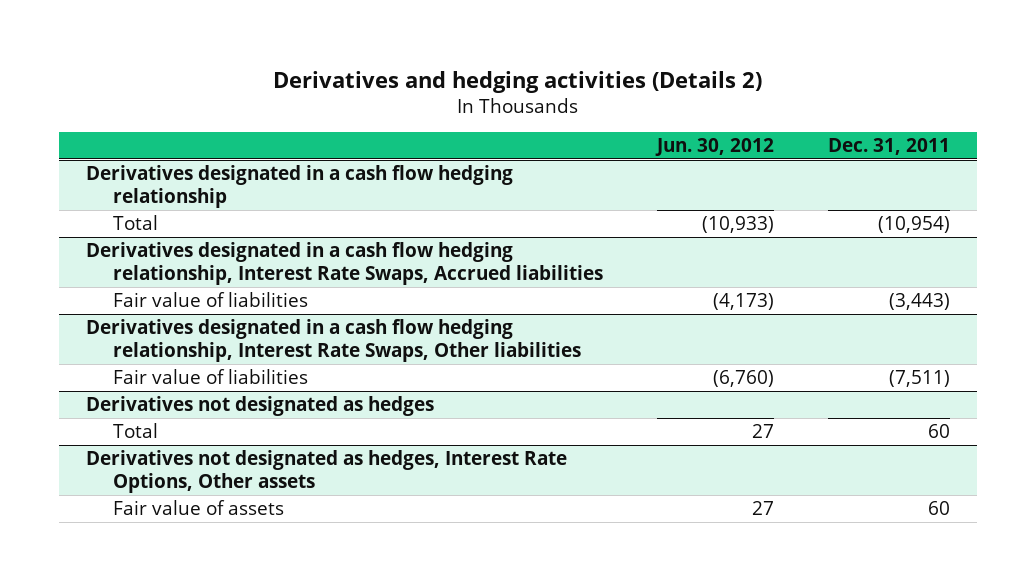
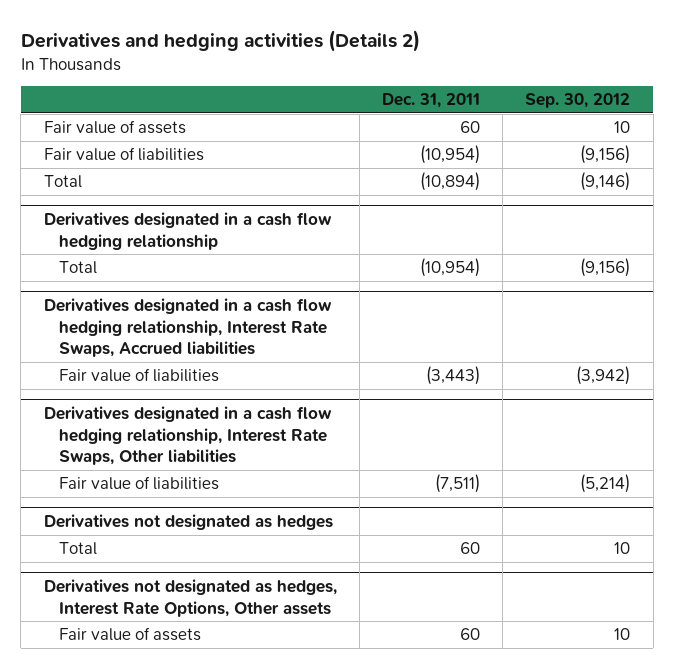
[655,137,775,156] Jun. 30, 2012 -> none
none -> [525,93,631,109] Sep. 30, 2012
none -> [43,120,186,135] Fair value of assets
none -> [43,147,204,162] Fair value of liabilities
none -> [43,175,82,189] Total

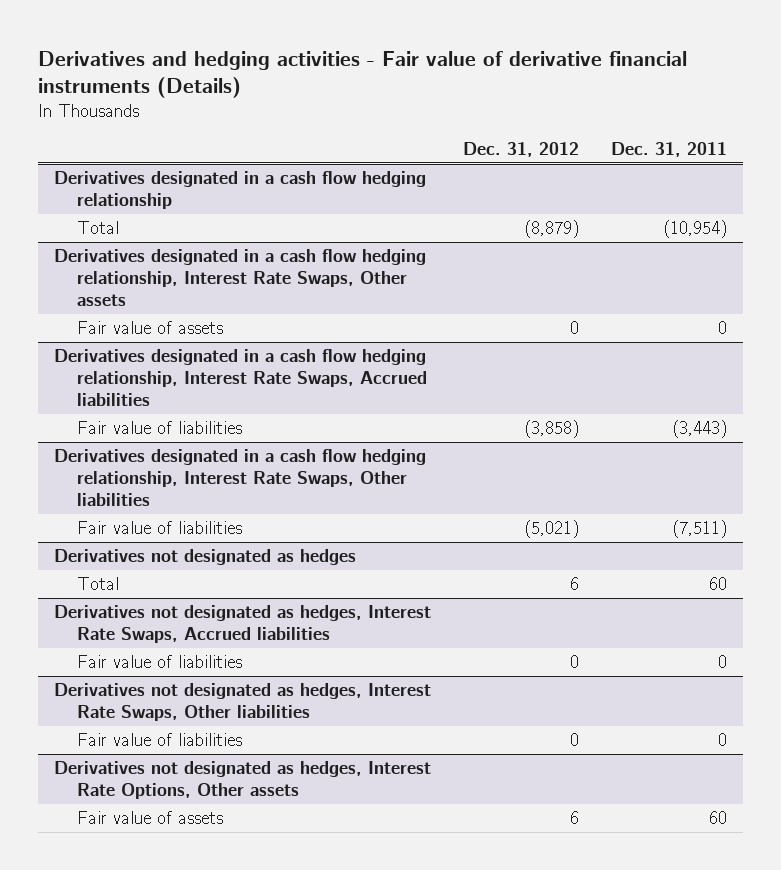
[20,29,420,52] Derivatives and hedging activities (Details 2) -> [38,50,688,99] Derivatives and hedging activities - Fair value of derivative financial instruments (Details)
[525,93,631,109] Sep. 30, 2012 -> none
none -> [463,141,580,157] Dec. 31, 2012
[43,120,186,135] Fair value of assets -> none
[43,147,204,162] Fair value of liabilities -> none
[43,175,82,189] Total -> none
none -> [54,249,427,307] Derivatives designated in a cash flow hedging relationship, Interest Rate Swaps, Other assets
none -> [76,321,223,335] Fair value of assets
none -> [54,605,432,644] Derivatives not designated as hedges, Interest Rate Swaps, Accrued liabilities
none -> [76,655,242,669] Fair value of liabilities
none -> [54,683,432,722] Derivatives not designated as hedges, Interest Rate Swaps, Other liabilities
none -> [76,733,242,747] Fair value of liabilities

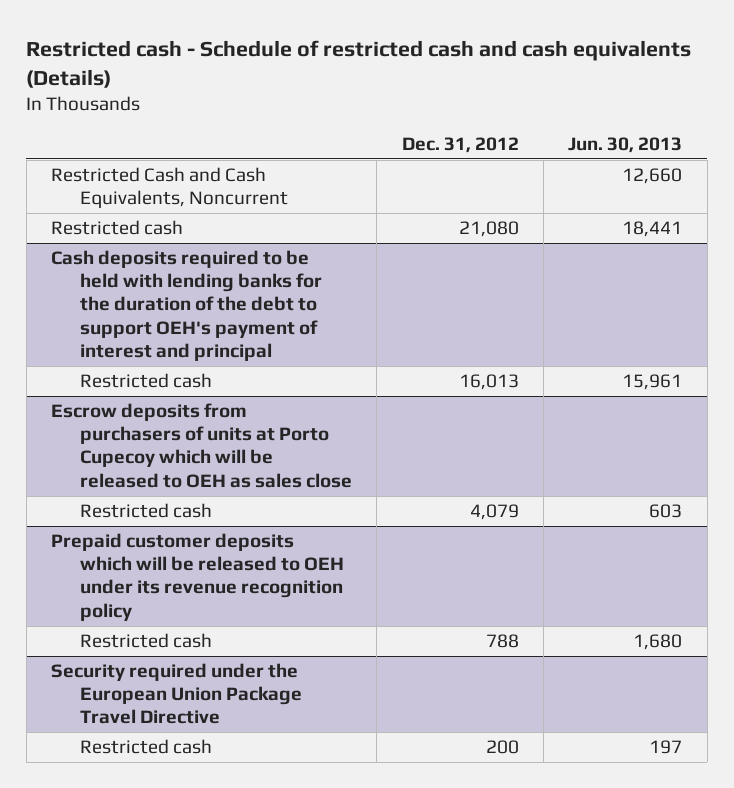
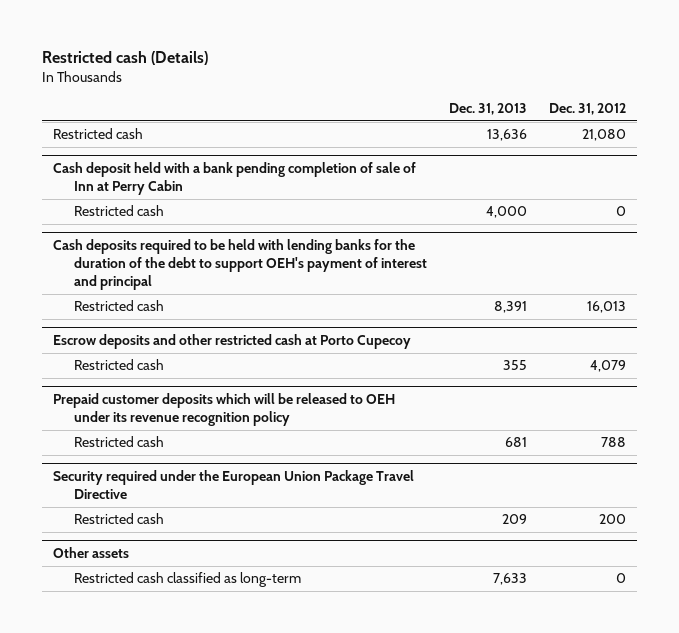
[26,39,692,88] Restricted cash - Schedule of restricted cash and cash equivalents (Details) -> [41,51,208,66] Restricted cash (Details)
[568,137,683,154] Jun. 30, 2013 -> none
none -> [449,103,528,116] Dec. 31, 2013
[51,167,288,209] Restricted Cash and Cash Equivalents, Noncurrent -> none
none -> [52,162,416,196] Cash deposit held with a bank pending completion of sale of Inn at Perry Cabin
none -> [74,205,165,217] Restricted cash
[51,403,352,488] Escrow deposits from purchasers of units at Porto Cupecoy which will be released to OEH as sales close -> none
none -> [52,334,411,350] Escrow deposits and other restricted cash at Porto Cupecoy
none -> [52,547,129,559] Other assets
none -> [74,572,302,588] Restricted cash classified as long-term

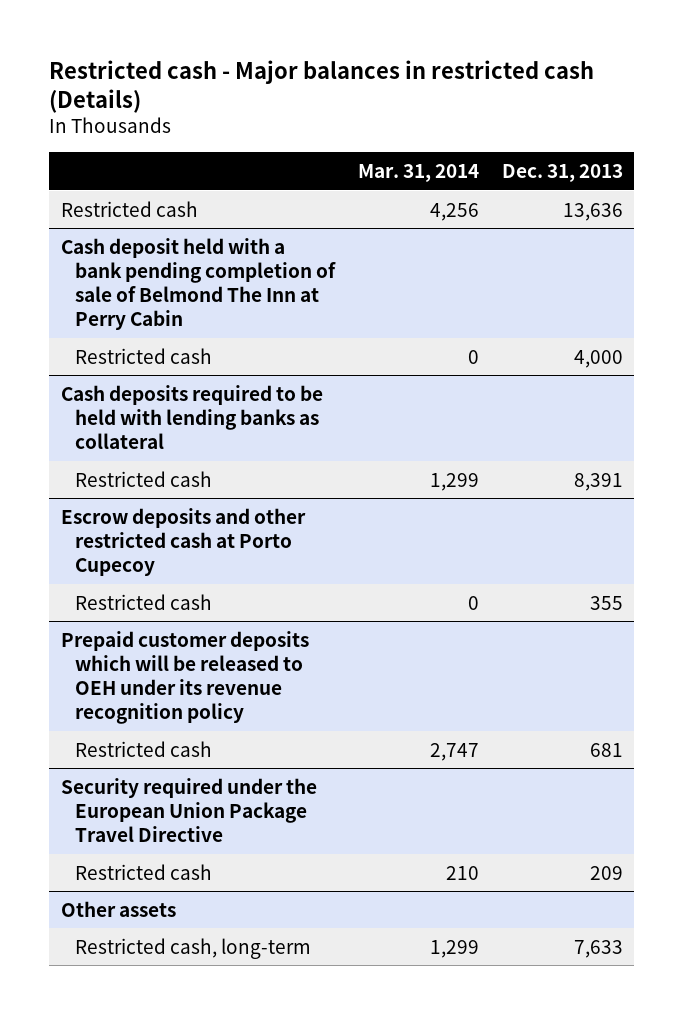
[41,51,208,66] Restricted cash (Details) -> [49,59,595,113] Restricted cash - Major balances in restricted cash (Details)
[548,103,626,116] Dec. 31, 2012 -> none
none -> [357,163,479,182] Mar. 31, 2014
[52,162,416,196] Cash deposit held with a bank pending completion of sale of Inn at Perry Cabin -> [60,237,336,331] Cash deposit held with a bank pending completion of sale of Belmond The Inn at Perry Cabin
[52,239,428,291] Cash deposits required to be held with lending banks for the duration of the debt to support OEH's payment of interest and principal -> none
none -> [60,384,323,450] Cash deposits required to be held with lending banks as collateral
[74,572,302,588] Restricted cash classified as long-term -> [74,937,311,959] Restricted cash, long-term

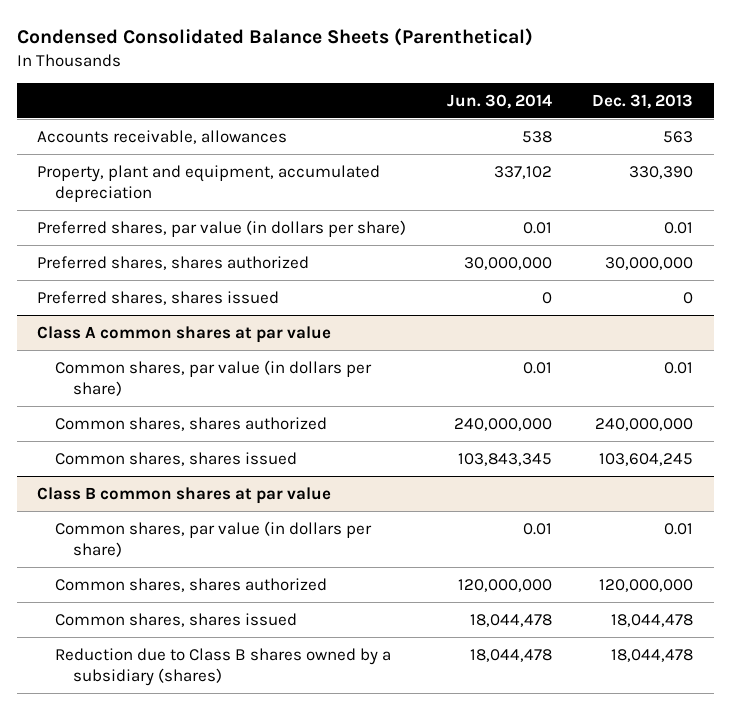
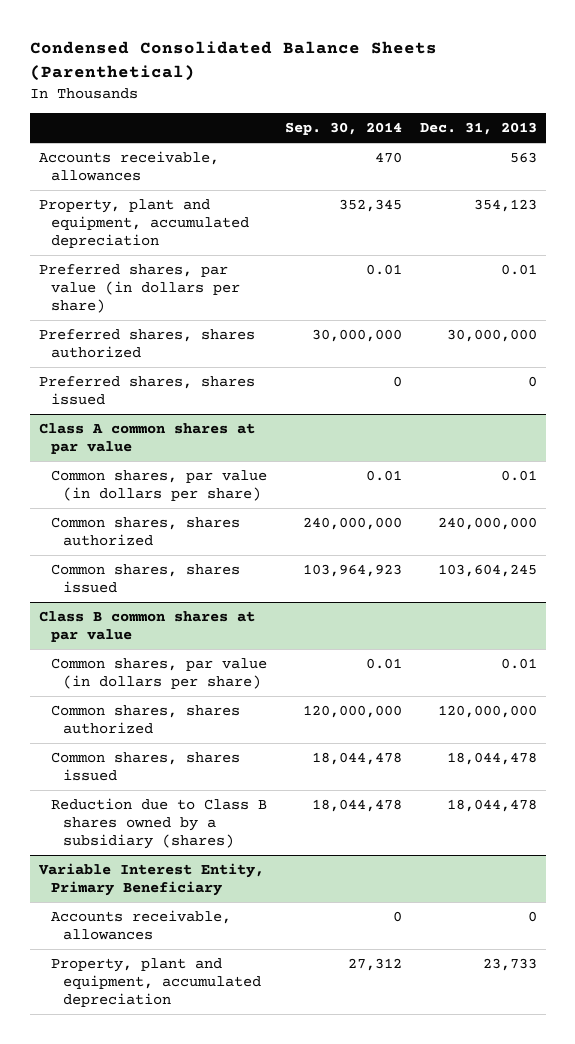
[446,93,552,109] Jun. 30, 2014 -> none
none -> [284,122,402,136] Sep. 30, 2014
[629,165,694,179] 330,390 -> [473,199,537,213] 354,123
none -> [37,863,264,896] Variable Interest Entity, Primary Beneficiary
none -> [50,910,231,940] Accounts receivable, allowances
none -> [50,958,261,1007] Property, plant and equipment, accumulated depreciation

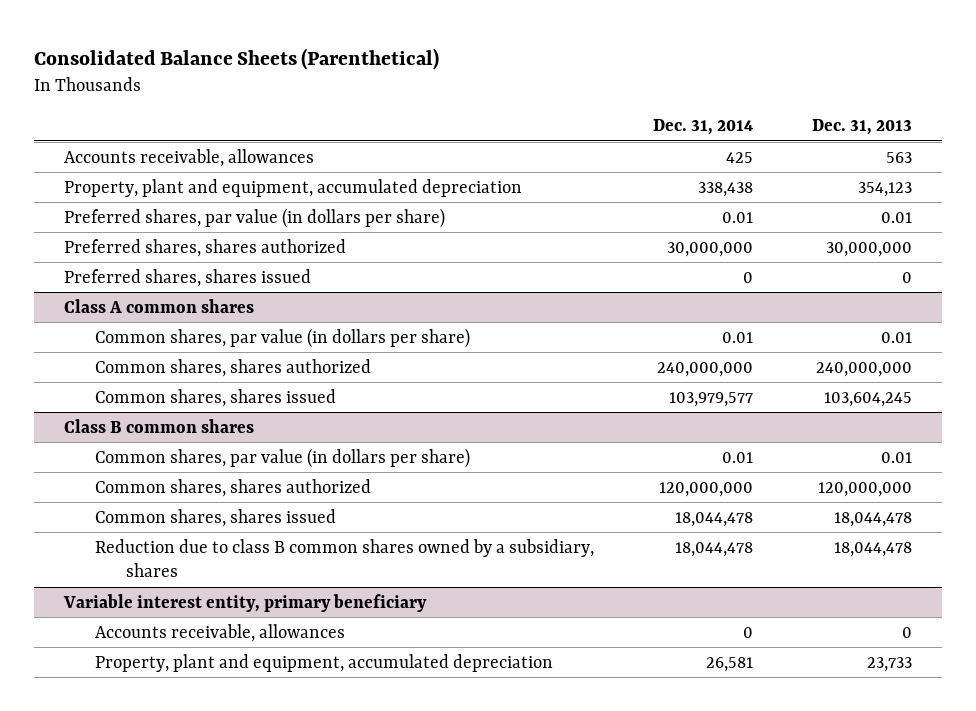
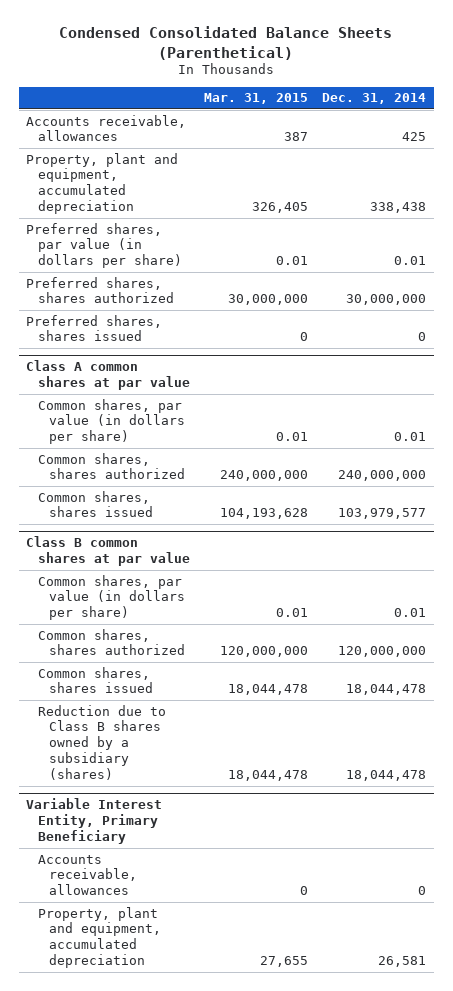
[33,47,439,70] Consolidated Balance Sheets (Parenthetical) -> [59,26,393,60] Condensed Consolidated Balance Sheets (Parenthetical)
[812,119,913,136] Dec. 31, 2013 -> none
none -> [204,93,309,105] Mar. 31, 2015
[63,298,254,313] Class A common shares -> [26,360,190,391] Class A common shares at par value
[63,418,254,433] Class B common shares -> [26,536,190,567] Class B common shares at par value
[94,538,594,578] Reduction due to class B common shares owned by a subsidiary, shares -> [37,704,166,781] Reduction due to Class B shares owned by a subsidiary (shares)
[62,593,427,612] Variable interest entity, primary beneficiary -> [26,798,163,845] Variable Interest Entity, Primary Beneficiary

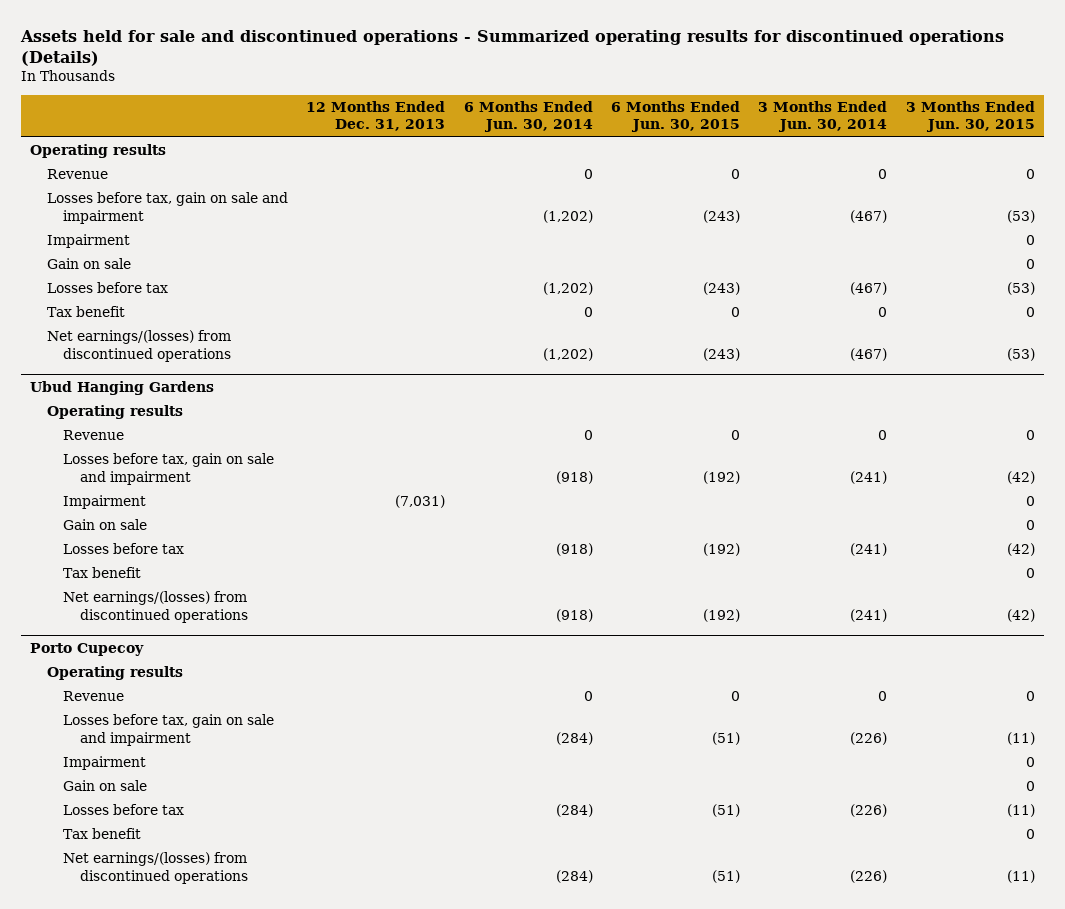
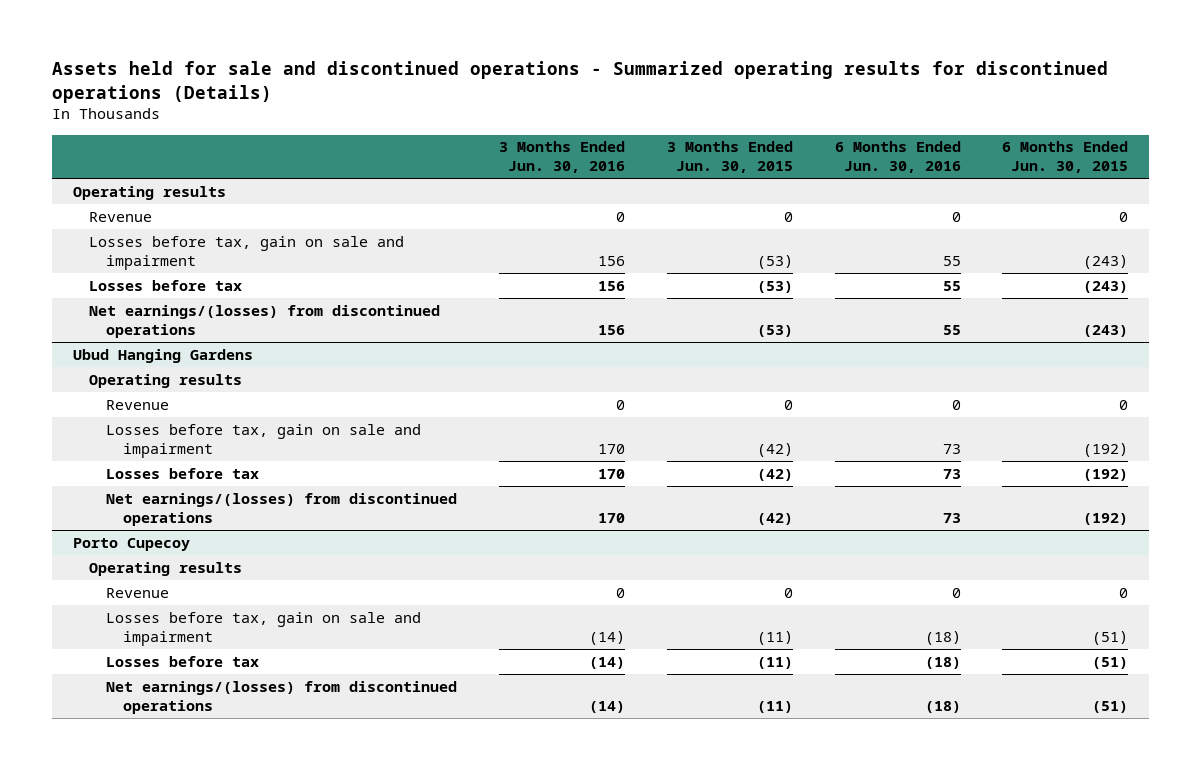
[306,100,446,132] 12 Months Ended Dec. 31, 2013 -> none
[463,100,593,133] 6 Months Ended Jun. 30, 2014 -> none
[758,100,888,133] 3 Months Ended Jun. 30, 2014 -> none
none -> [499,141,626,174] 3 Months Ended Jun. 30, 2016
none -> [834,141,961,174] 6 Months Ended Jun. 30, 2016
[46,234,130,249] Impairment -> none
[46,258,131,270] Gain on sale -> none
[46,306,125,318] Tax benefit -> none
[63,495,147,510] Impairment -> none
[63,519,148,531] Gain on sale -> none
[63,567,142,579] Tax benefit -> none
[63,756,147,771] Impairment -> none
[63,780,148,792] Gain on sale -> none
[63,828,142,840] Tax benefit -> none

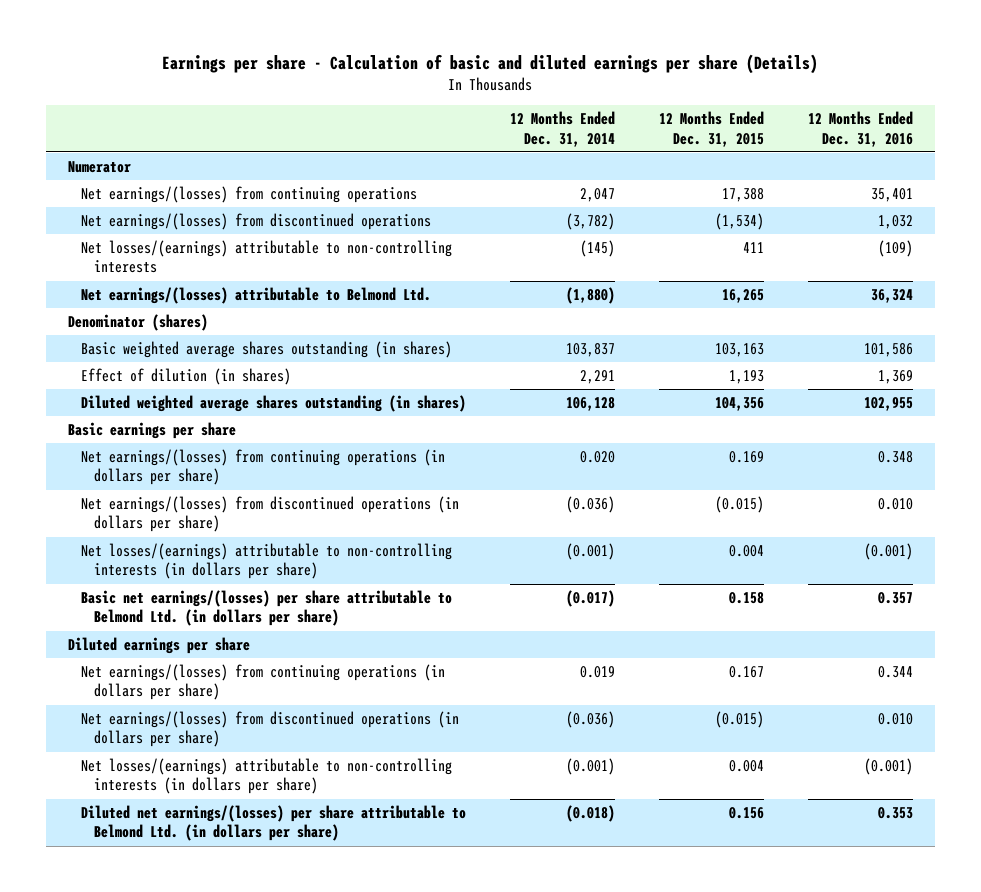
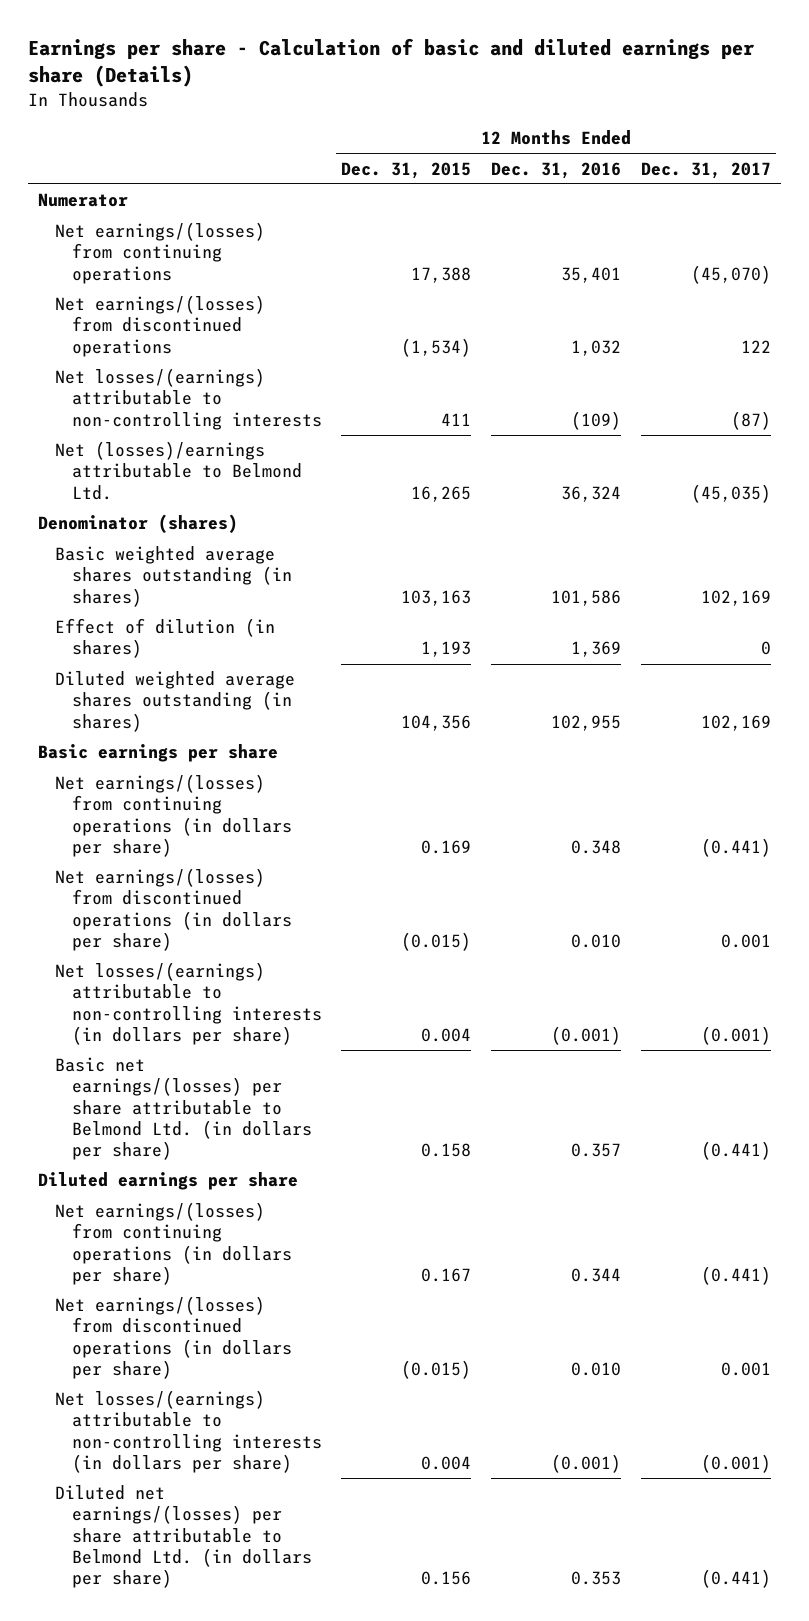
[509,111,615,147] 12 Months Ended Dec. 31, 2014 -> none
none -> [640,161,771,179] Dec. 31, 2017
[80,287,431,305] Net earnings/(losses) attributable to Belmond Ltd. -> [54,441,302,500] Net (losses)/earnings attributable to Belmond Ltd.

